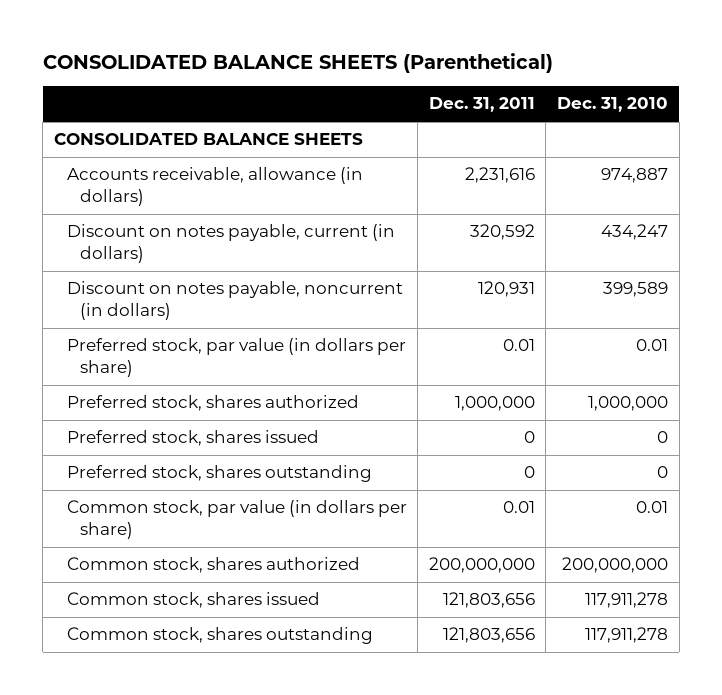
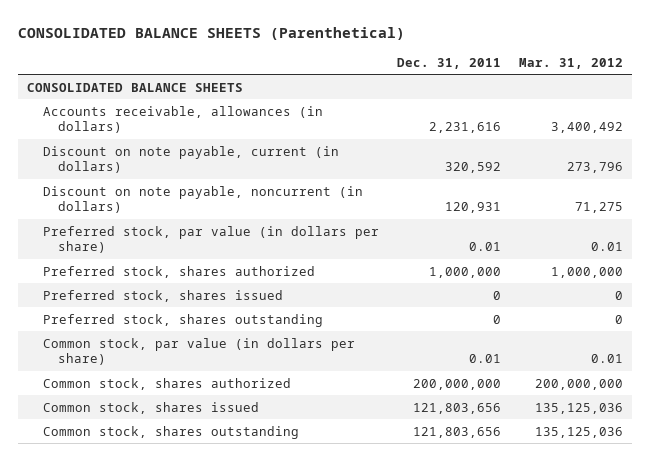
[557,97,669,113] Dec. 31, 2010 -> none
none -> [519,57,624,69] Mar. 31, 2012
[66,167,363,207] Accounts receivable, allowance (in dollars) -> [42,105,323,134] Accounts receivable, allowances (in dollars)
[66,224,395,264] Discount on notes payable, current (in dollars) -> [42,145,339,174] Discount on note payable, current (in dollars)
[66,281,403,321] Discount on notes payable, noncurrent (in dollars) -> [42,185,363,214] Discount on note payable, noncurrent (in dollars)

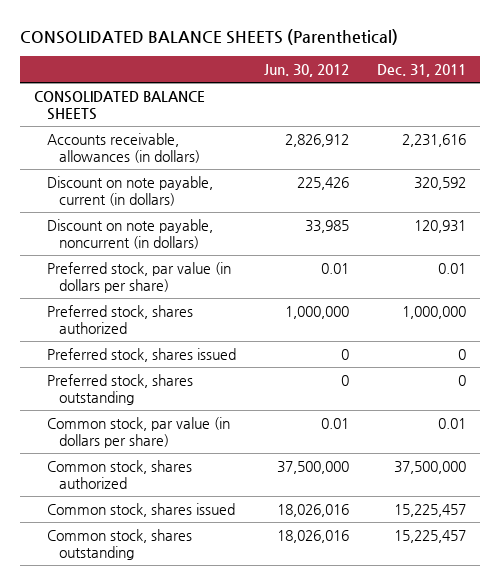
[519,57,624,69] Mar. 31, 2012 -> none
none -> [263,63,349,77] Jun. 30, 2012
[412,378,501,390] 200,000,000 -> [393,461,466,475] 37,500,000
[412,402,501,414] 121,803,656 -> [393,504,466,518] 15,225,457
[412,426,501,438] 121,803,656 -> [393,530,466,544] 15,225,457

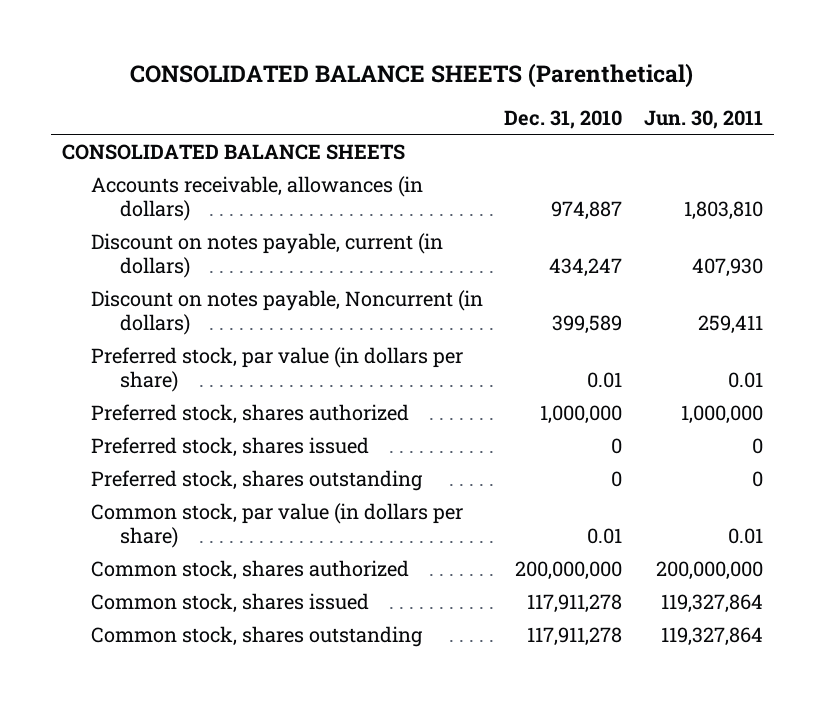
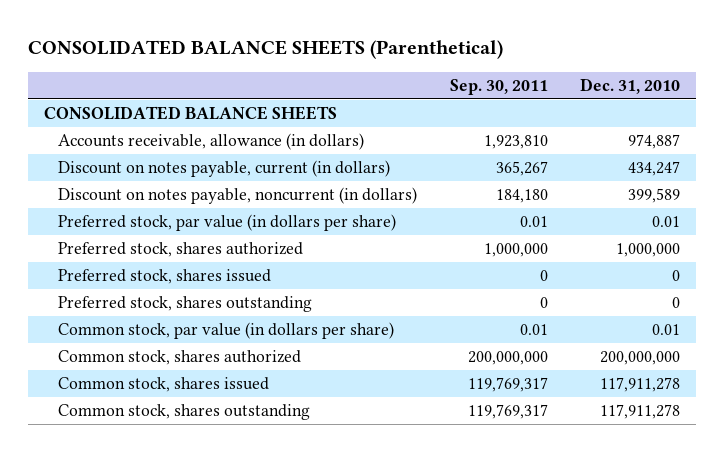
[644,110,764,130] Jun. 30, 2011 -> none
none -> [449,78,548,95] Sep. 30, 2011
[90,175,423,221] Accounts receivable, allowances (in dollars) -> [58,133,365,151] Accounts receivable, allowance (in dollars)
[90,289,483,335] Discount on notes payable, Noncurrent (in dollars) -> [58,187,418,205] Discount on notes payable, noncurrent (in dollars)

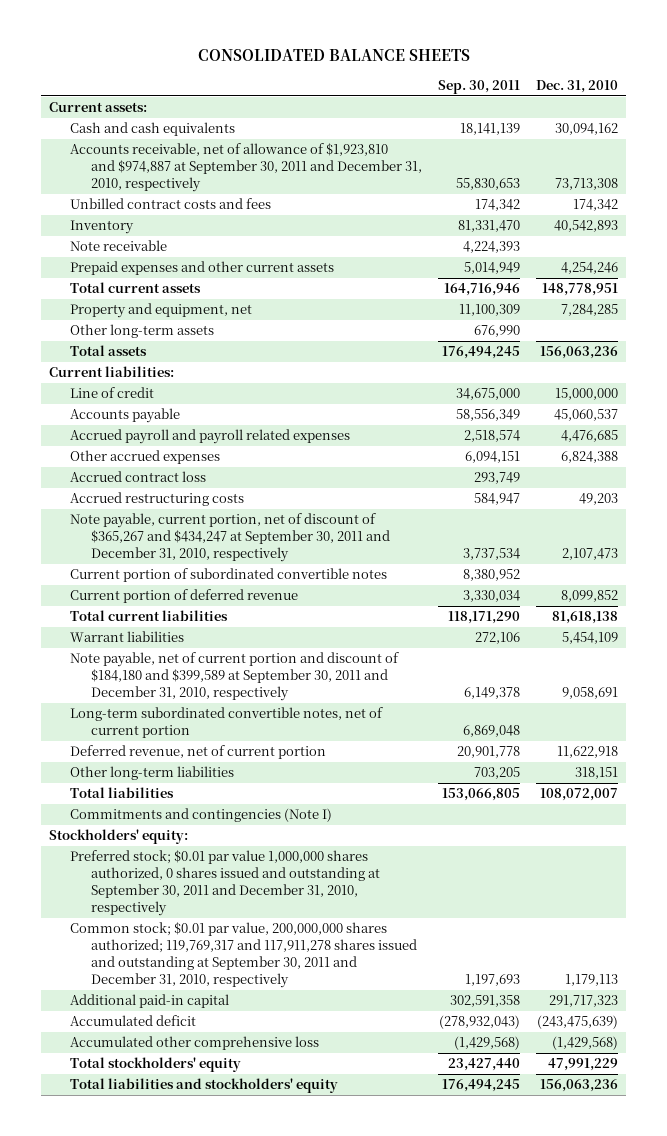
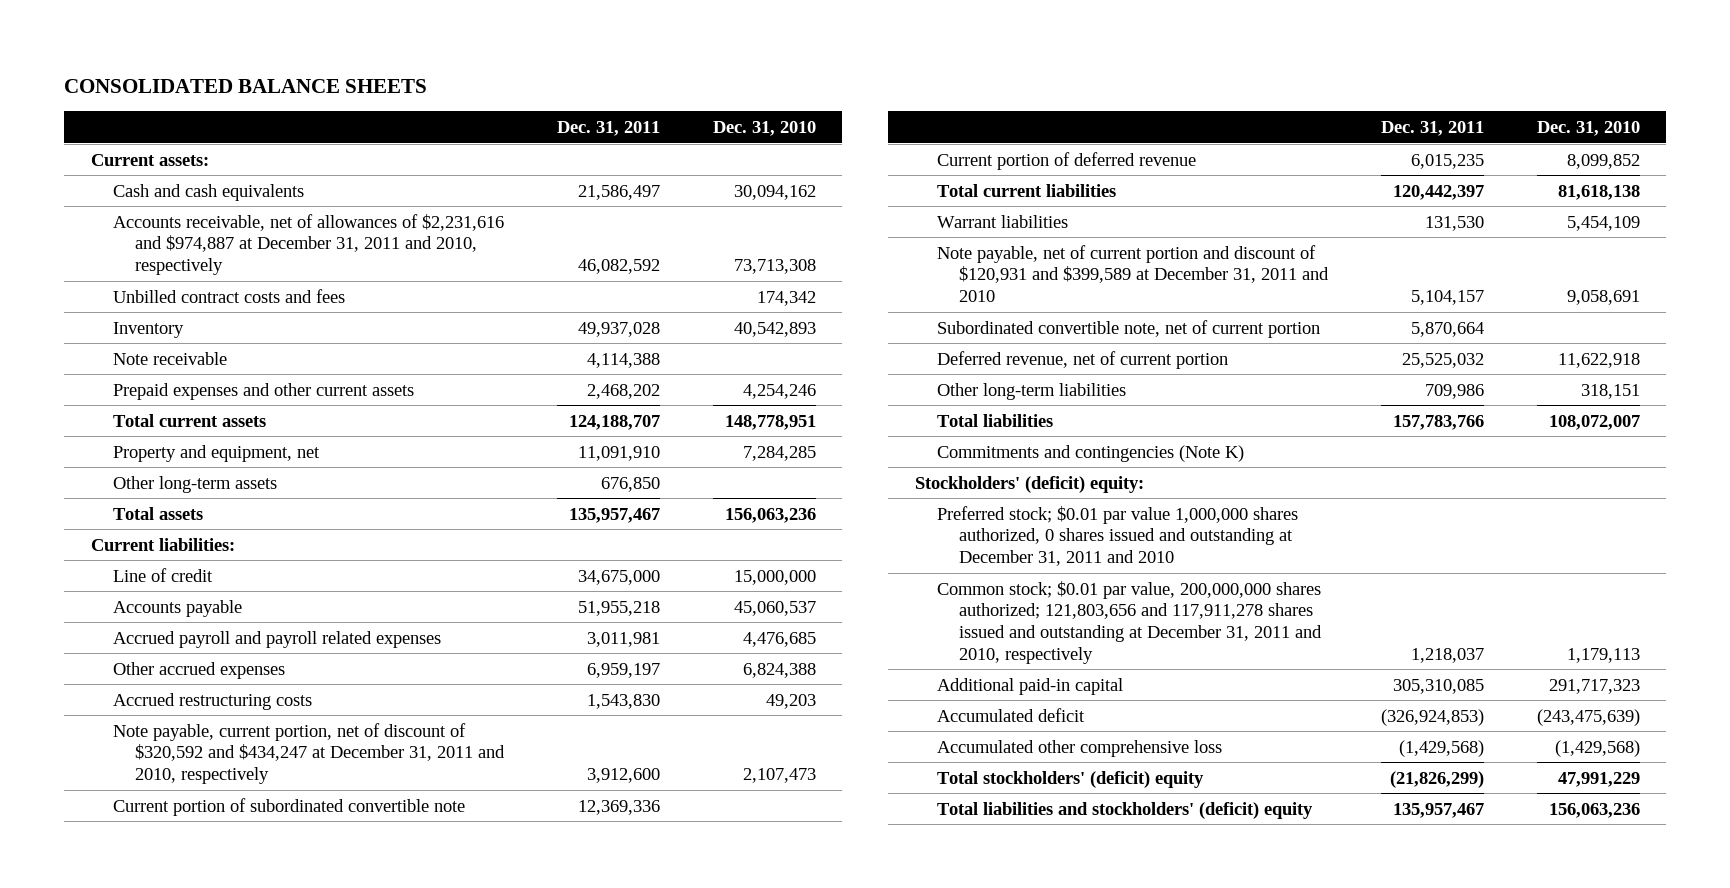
[437,79,520,94] Sep. 30, 2011 -> none
none -> [557,121,661,137] Dec. 31, 2011
[69,143,422,193] Accounts receivable, net of allowance of $1,923,810 and $974,887 at September 30, 2011 and December 31, 2010, respectively -> [112,213,504,275] Accounts receivable, net of allowances of $2,231,616 and $974,887 at December 31, 2011 and 2010, respectively
[69,471,206,483] Accrued contract loss -> none
[69,513,390,563] Note payable, current portion, net of discount of $365,267 and $434,247 at September 30, 2011 and December 31, 2010, respectively -> [112,722,506,784] Note payable, current portion, net of discount of $320,592 and $434,247 at December 31, 2011 and 2010, respectively
[69,568,387,583] Current portion of subordinated convertible notes -> [112,797,465,816] Current portion of subordinated convertible note
[69,652,399,702] Note payable, net of current portion and discount of $184,180 and $399,589 at September 30, 2011 and December 31, 2010, respectively -> [936,244,1330,302] Note payable, net of current portion and discount of $120,931 and $399,589 at December 31, 2011 and 2010
[69,707,383,739] Long-term subordinated convertible notes, net of current portion -> [936,319,1320,338] Subordinated convertible note, net of current portion
[69,808,332,823] Commitments and contingencies (Note I) -> [936,444,1244,462] Commitments and contingencies (Note K)
[48,829,188,845] Stockholders' equity: -> [914,475,1144,493] Stockholders' (deficit) equity:
[69,850,380,917] Preferred stock; $0.01 par value 1,000,000 shares authorized, 0 shares issued and outstanding at September 30, 2011 and December 31, 2010, respectively -> [936,505,1298,566] Preferred stock; $0.01 par value 1,000,000 shares authorized, 0 shares issued and outstanding at December 31, 2011 and 2010
[69,922,417,989] Common stock; $0.01 par value, 200,000,000 shares authorized; 119,769,317 and 117,911,278 shares issued and outstanding at September 30, 2011 and December 31, 2010, respectively -> [936,580,1323,664] Common stock; $0.01 par value, 200,000,000 shares authorized; 121,803,656 and 117,911,278 shares issued and outstanding at December 31, 2011 and 2010, respectively
[69,1057,241,1073] Total stockholders' equity -> [936,770,1204,788] Total stockholders' (deficit) equity
[69,1078,338,1094] Total liabilities and stockholders' equity -> [936,801,1313,819] Total liabilities and stockholders' (deficit) equity

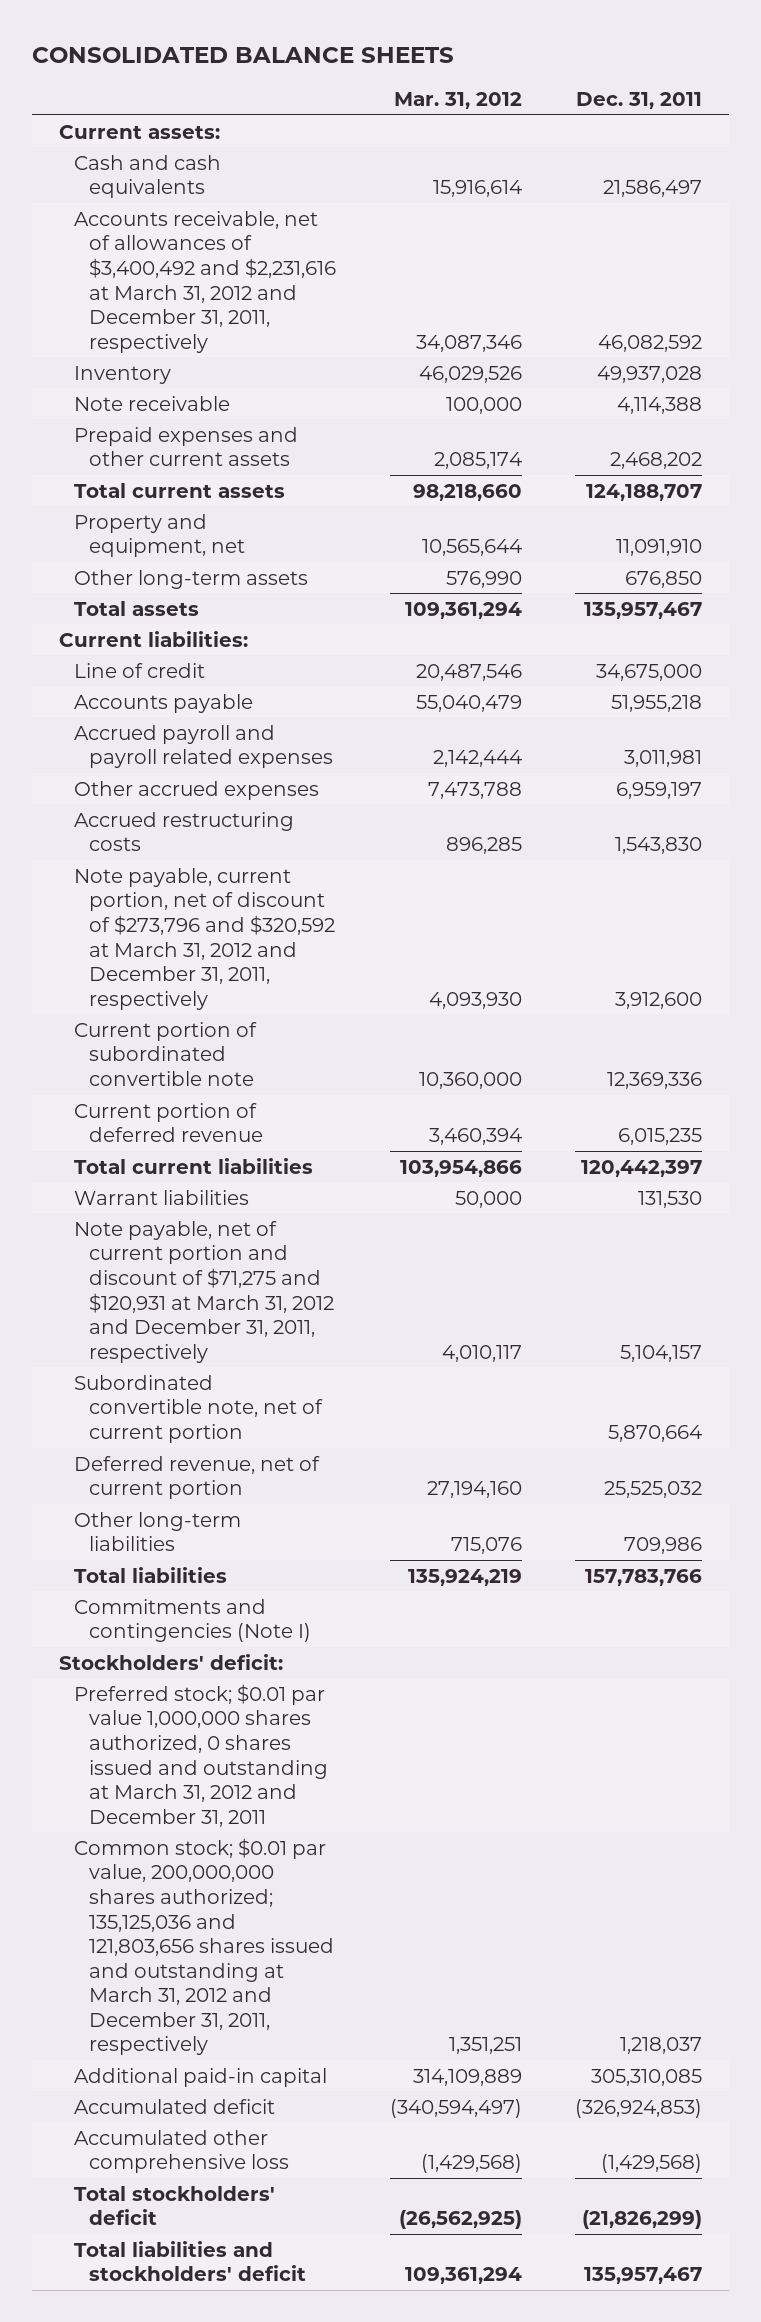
[712,121,816,137] Dec. 31, 2010 -> none
none -> [393,92,522,110] Mar. 31, 2012
[112,288,345,303] Unbilled contract costs and fees -> none
[112,213,504,275] Accounts receivable, net of allowances of $2,231,616 and $974,887 at December 31, 2011 and 2010, respectively -> [74,210,337,353] Accounts receivable, net of allowances of $3,400,492 and $2,231,616 at March 31, 2012 and December 31, 2011, respectively
[112,722,506,784] Note payable, current portion, net of discount of $320,592 and $434,247 at December 31, 2011 and 2010, respectively -> [74,867,336,1010] Note payable, current portion, net of discount of $273,796 and $320,592 at March 31, 2012 and December 31, 2011, respectively
[936,244,1330,302] Note payable, net of current portion and discount of $120,931 and $399,589 at December 31, 2011 and 2010 -> [74,1220,335,1363] Note payable, net of current portion and discount of $71,275 and $120,931 at March 31, 2012 and December 31, 2011, respectively
[936,444,1244,462] Commitments and contingencies (Note K) -> [74,1598,312,1643] Commitments and contingencies (Note I)
[914,475,1144,493] Stockholders' (deficit) equity: -> [58,1653,283,1670] Stockholders' deficit:
[936,505,1298,566] Preferred stock; $0.01 par value 1,000,000 shares authorized, 0 shares issued and outstanding at December 31, 2011 and 2010 -> [74,1683,329,1827] Preferred stock; $0.01 par value 1,000,000 shares authorized, 0 shares issued and outstanding at March 31, 2012 and December 31, 2011
[936,580,1323,664] Common stock; $0.01 par value, 200,000,000 shares authorized; 121,803,656 and 117,911,278 shares issued and outstanding at December 31, 2011 and 2010, respectively -> [74,1837,335,2056] Common stock; $0.01 par value, 200,000,000 shares authorized; 135,125,036 and 121,803,656 shares issued and outstanding at March 31, 2012 and December 31, 2011, respectively
[936,770,1204,788] Total stockholders' (deficit) equity -> [74,2185,276,2226] Total stockholders' deficit
[936,801,1313,819] Total liabilities and stockholders' (deficit) equity -> [74,2240,307,2282] Total liabilities and stockholders' deficit

